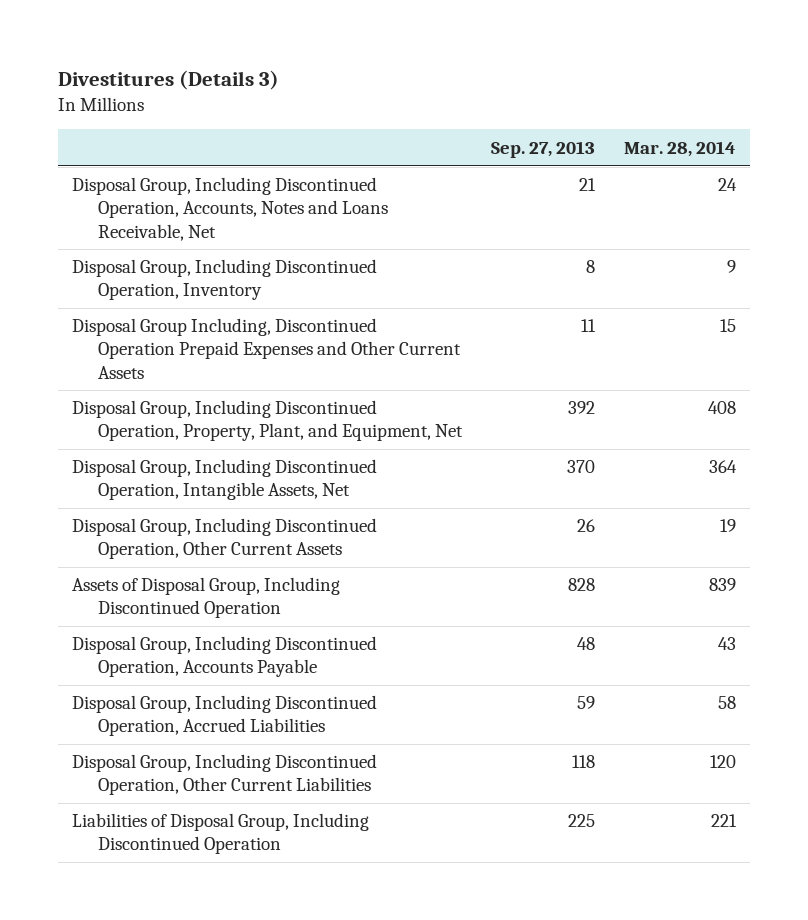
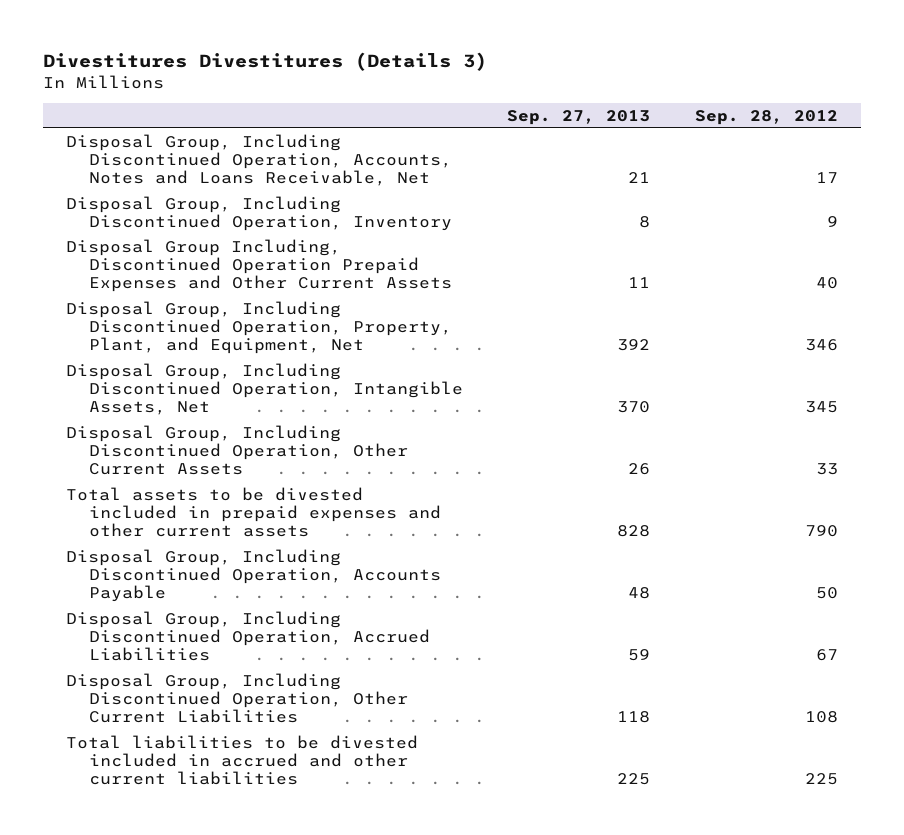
[57,70,279,91] Divestitures (Details 3) -> [43,52,488,72] Divestitures Divestitures (Details 3)
[623,140,736,157] Mar. 28, 2014 -> none
none -> [695,109,839,125] Sep. 28, 2012
[72,577,341,619] Assets of Disposal Group, Including Discontinued Operation -> [65,486,441,538] Total assets to be divested included in prepaid expenses and other current assets
[72,813,370,855] Liabilities of Disposal Group, Including Discontinued Operation -> [65,734,418,786] Total liabilities to be divested included in accrued and other current liabilities

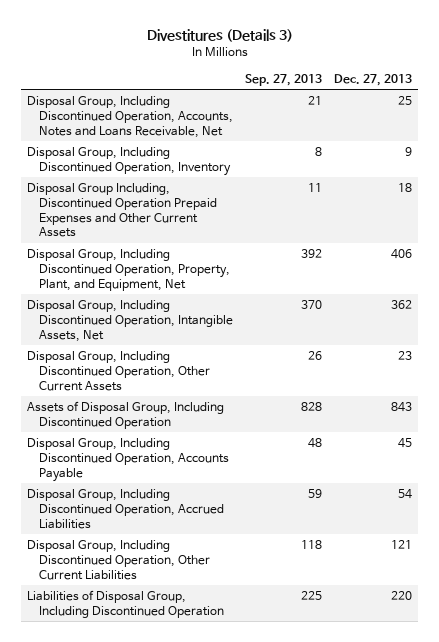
[43,52,488,72] Divestitures Divestitures (Details 3) -> [146,28,293,42] Divestitures (Details 3)
[695,109,839,125] Sep. 28, 2012 -> none
none -> [334,73,413,86] Dec. 27, 2013
[65,486,441,538] Total assets to be divested included in prepaid expenses and other current assets -> [27,400,225,429] Assets of Disposal Group, Including Discontinued Operation
[65,734,418,786] Total liabilities to be divested included in accrued and other current liabilities -> [27,589,224,618] Liabilities of Disposal Group, Including Discontinued Operation

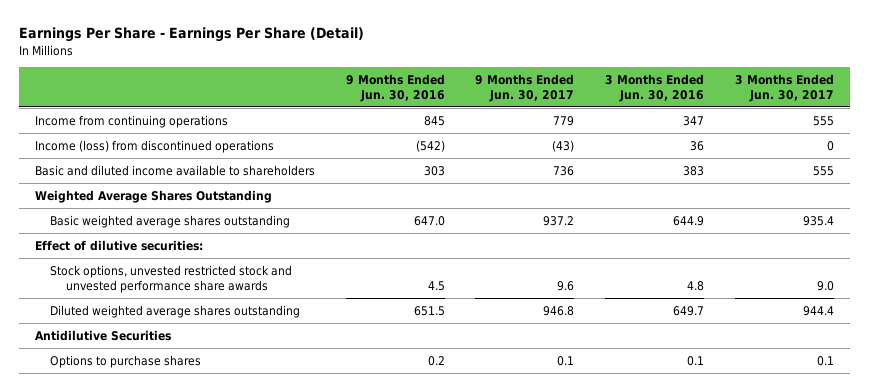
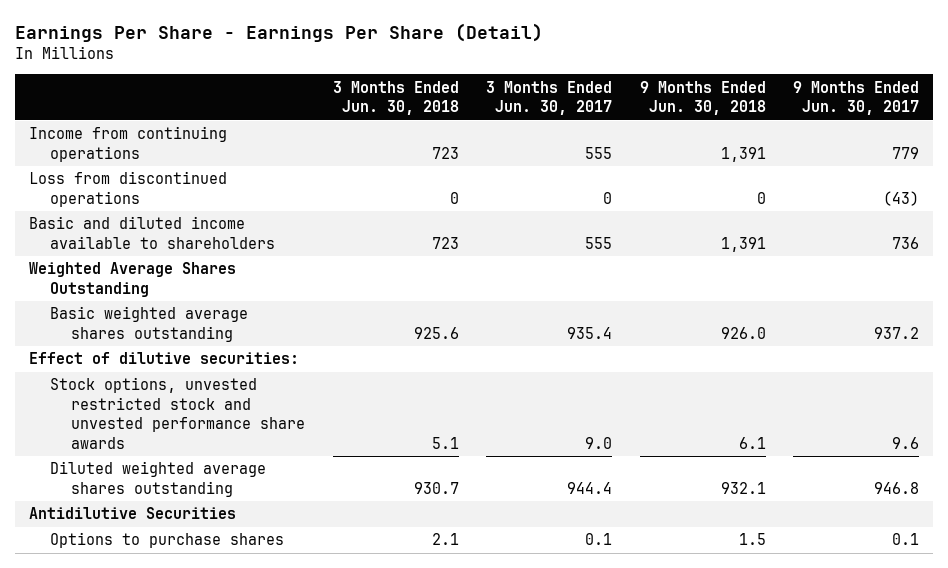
[345,73,445,102] 9 Months Ended Jun. 30, 2016 -> none
[605,73,705,102] 3 Months Ended Jun. 30, 2016 -> none
none -> [332,80,459,116] 3 Months Ended Jun. 30, 2018
none -> [639,80,766,116] 9 Months Ended Jun. 30, 2018
[34,139,274,153] Income (loss) from discontinued operations -> [28,171,227,207] Loss from discontinued operations

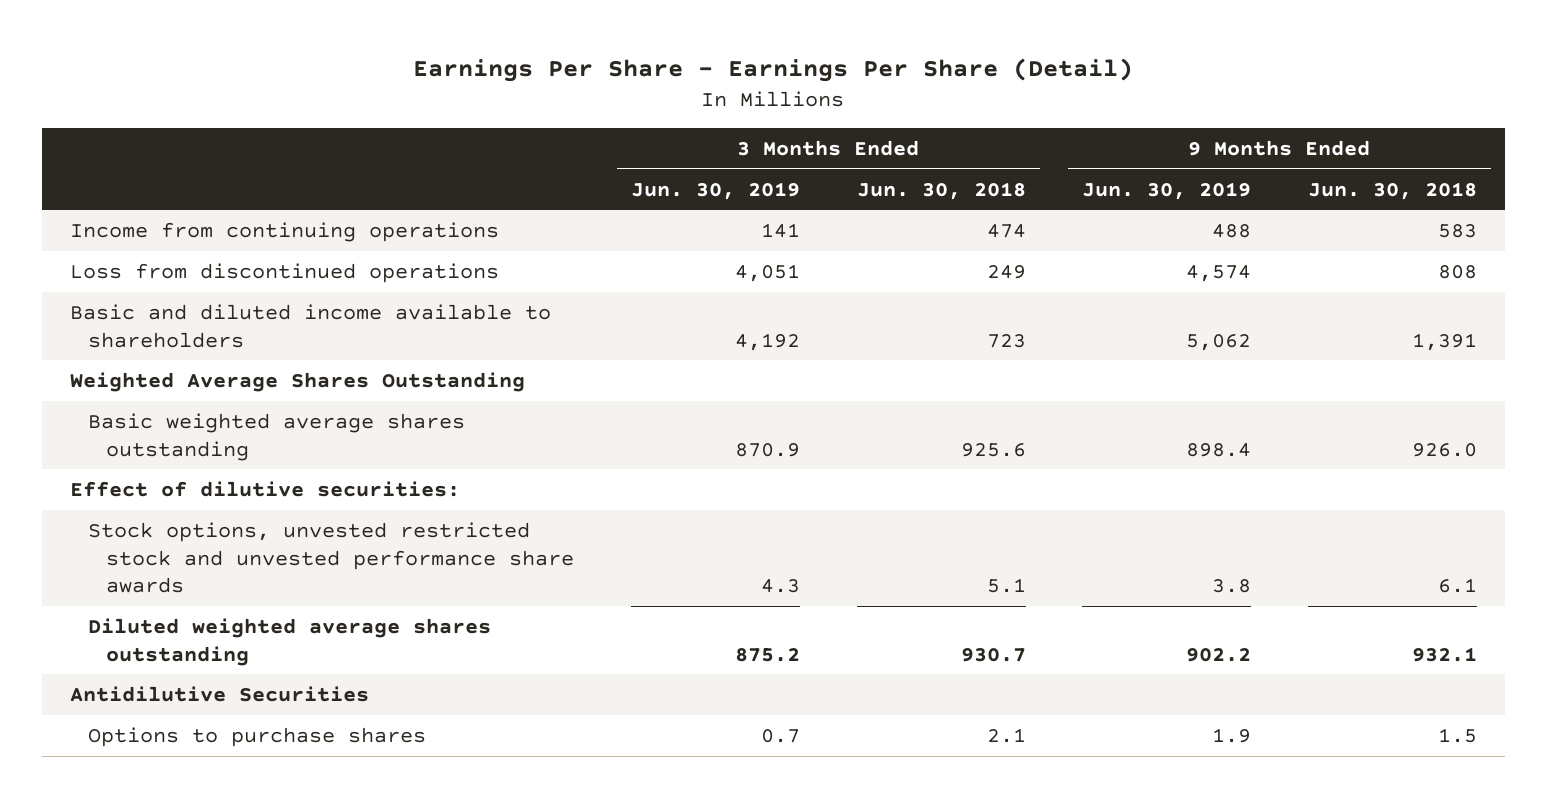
[486,80,613,116] 3 Months Ended Jun. 30, 2017 -> none
[793,80,920,116] 9 Months Ended Jun. 30, 2017 -> none
none -> [630,181,800,200] Jun. 30, 2019
none -> [1082,181,1252,200] Jun. 30, 2019
[431,146,459,159] 723 -> [986,223,1026,238] 474
[720,146,766,162] 1,391 -> [1437,223,1477,238] 583
[449,191,459,204] 0 -> [986,264,1026,279] 249
[756,191,766,204] 0 -> [1437,264,1477,279] 808

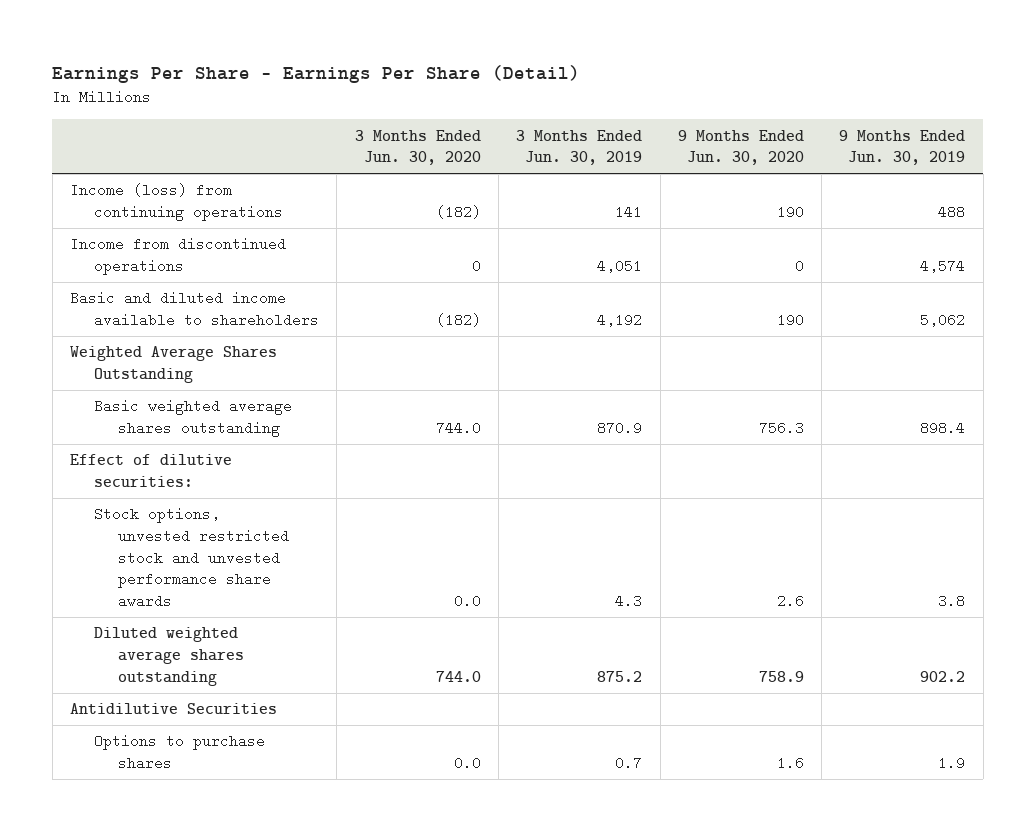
[856,181,1026,200] Jun. 30, 2018 -> none
[1307,181,1477,200] Jun. 30, 2018 -> none
none -> [354,129,481,166] 3 Months Ended Jun. 30, 2020
none -> [677,129,804,166] 9 Months Ended Jun. 30, 2020
[69,221,499,242] Income from continuing operations -> [70,183,284,222] Income (loss) from continuing operations
[69,262,499,283] Loss from discontinued operations -> [70,237,287,276] Income from discontinued operations

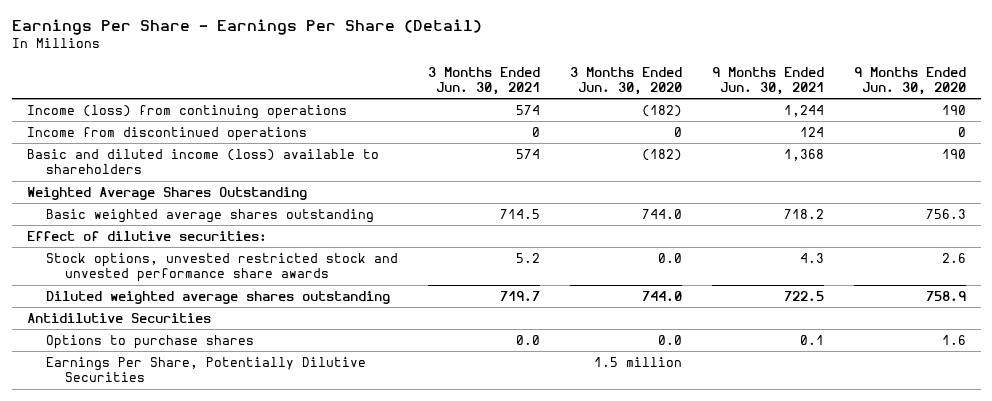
[516,129,643,166] 3 Months Ended Jun. 30, 2019 -> none
[839,129,966,166] 9 Months Ended Jun. 30, 2019 -> none
none -> [427,66,540,95] 3 Months Ended Jun. 30, 2021
none -> [711,66,824,95] 9 Months Ended Jun. 30, 2021
[70,291,320,328] Basic and diluted income available to shareholders -> [26,148,379,175] Basic and diluted income (loss) available to shareholders
none -> [45,356,366,383] Earnings Per Share, Potentially Dilutive Securities

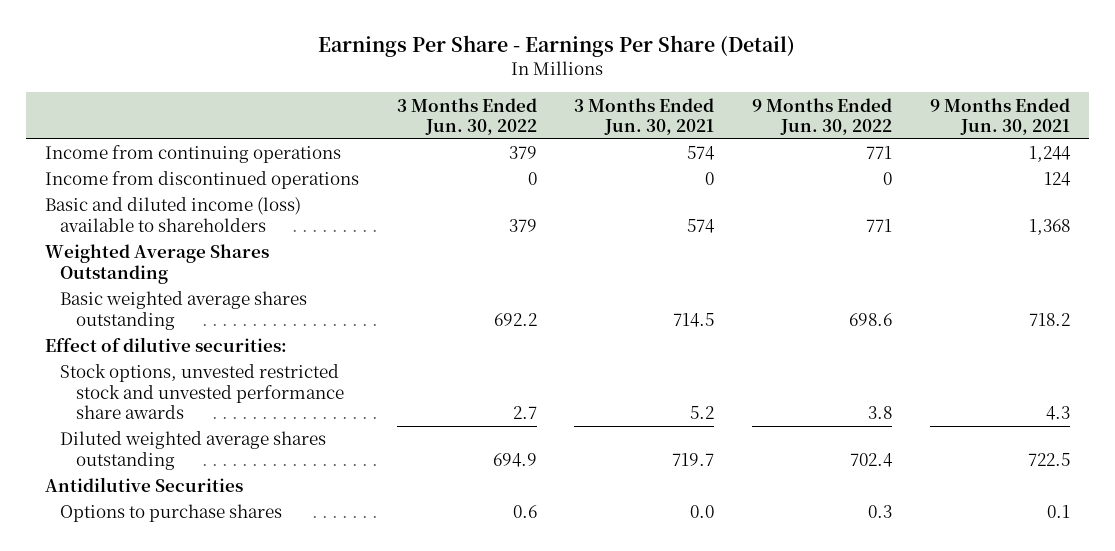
[569,66,682,95] 3 Months Ended Jun. 30, 2020 -> none
[853,66,966,95] 9 Months Ended Jun. 30, 2020 -> none
none -> [396,97,537,136] 3 Months Ended Jun. 30, 2022
none -> [752,97,893,136] 9 Months Ended Jun. 30, 2022
[26,104,347,119] Income (loss) from continuing operations -> [44,145,341,164] Income from continuing operations
[45,356,366,383] Earnings Per Share, Potentially Dilutive Securities -> none

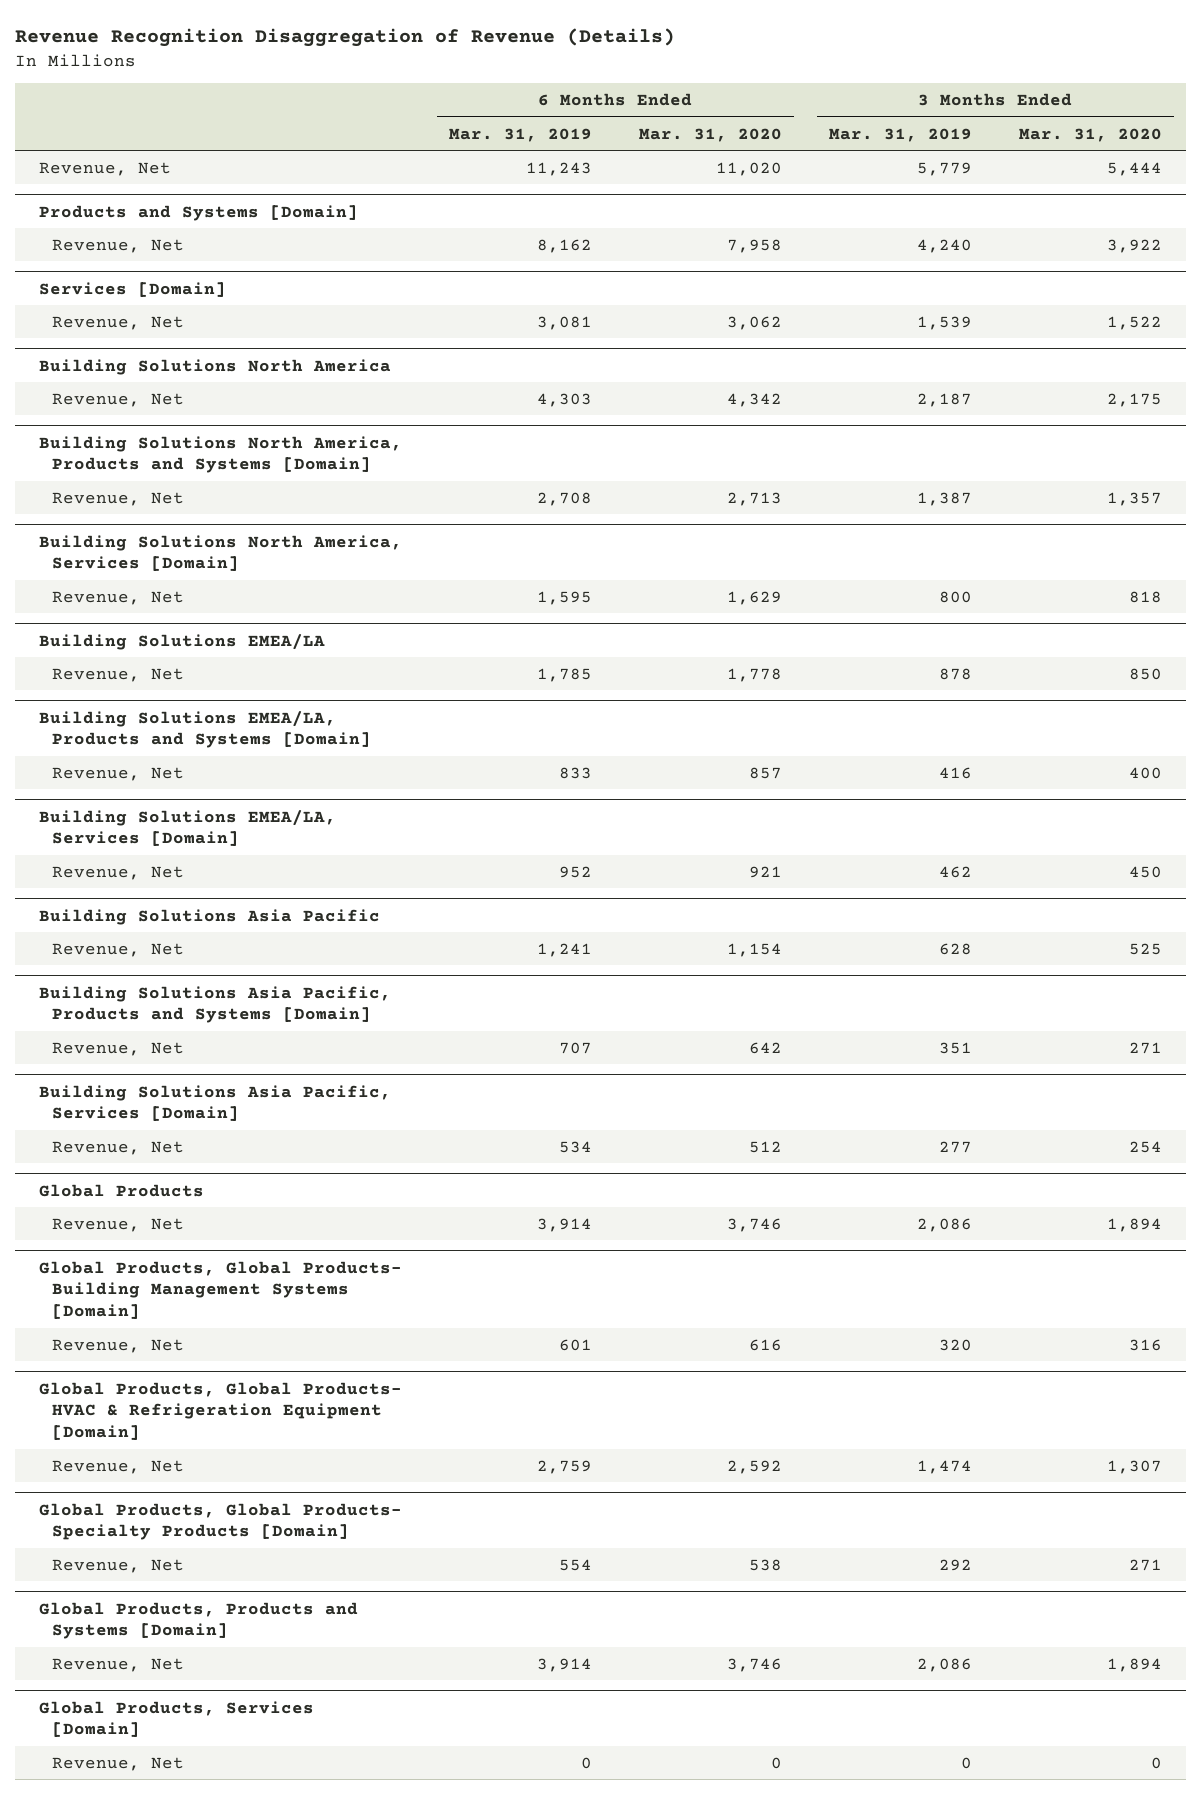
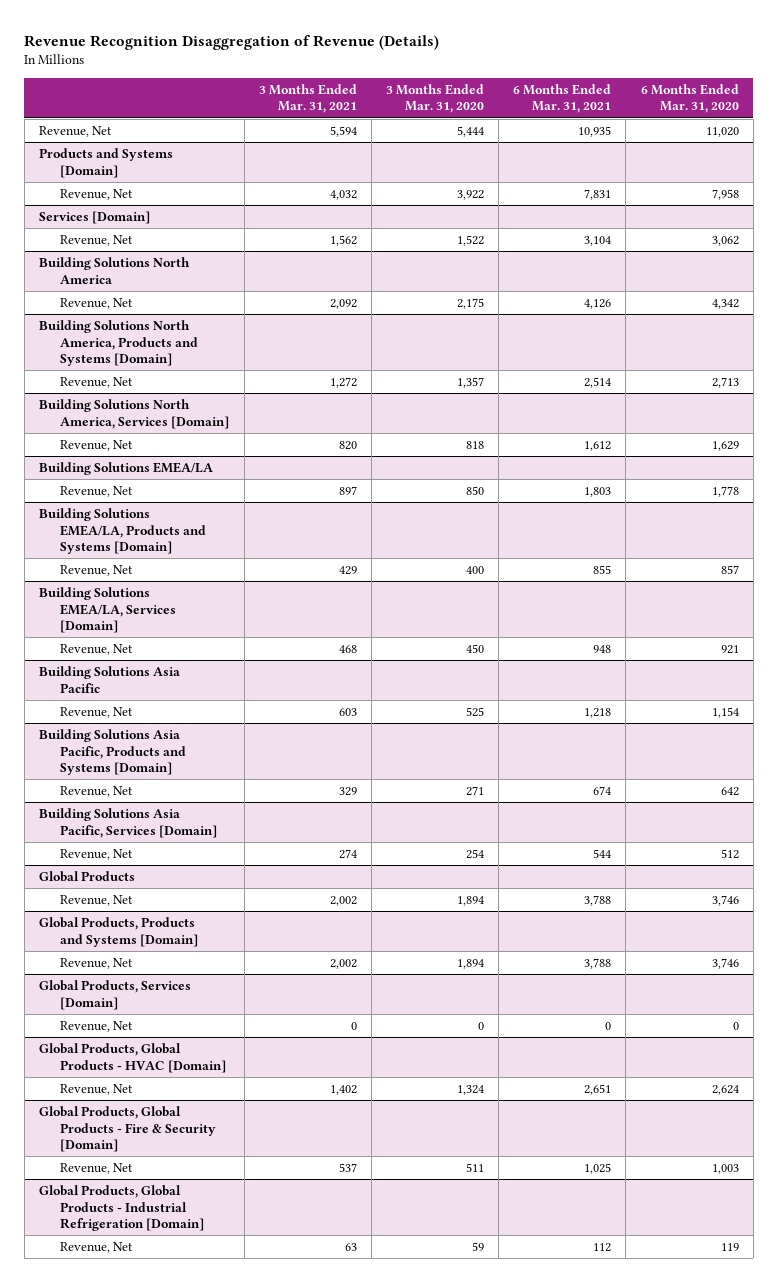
[448,127,592,142] Mar. 31, 2019 -> none
[828,127,972,142] Mar. 31, 2019 -> none
none -> [258,83,357,114] 3 Months Ended Mar. 31, 2021
none -> [513,83,612,114] 6 Months Ended Mar. 31, 2021
[38,1260,402,1319] Global Products, Global Products- Building Management Systems [Domain] -> none
[51,1338,184,1353] Revenue, Net -> none
[38,1381,402,1440] Global Products, Global Products- HVAC & Refrigeration Equipment [Domain] -> none
[51,1459,184,1474] Revenue, Net -> none
[38,1502,402,1541] Global Products, Global Products- Specialty Products [Domain] -> none
[51,1558,184,1573] Revenue, Net -> none
none -> [38,1043,227,1073] Global Products, Global Products - HVAC [Domain]
none -> [60,1084,134,1096] Revenue, Net
none -> [38,1106,217,1153] Global Products, Global Products - Fire & Security [Domain]
none -> [60,1163,134,1175] Revenue, Net
none -> [38,1185,205,1232] Global Products, Global Products - Industrial Refrigeration [Domain]
none -> [60,1242,134,1254] Revenue, Net

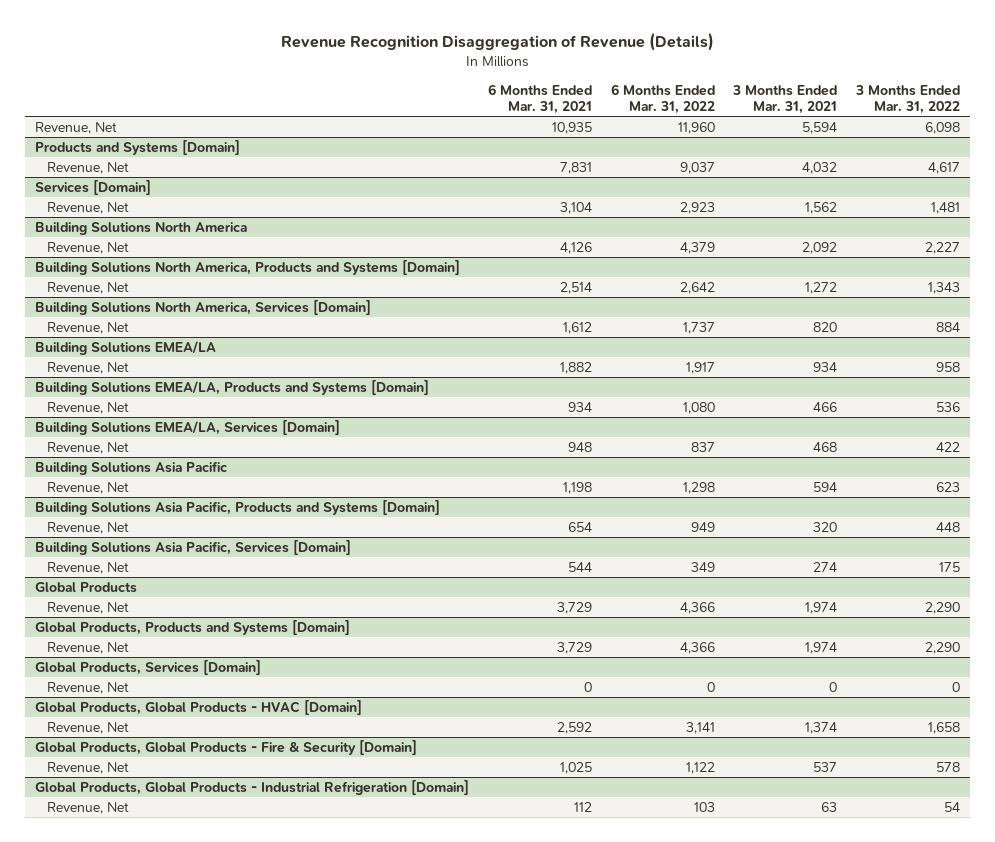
[385,83,484,114] 3 Months Ended Mar. 31, 2020 -> none
[640,83,739,114] 6 Months Ended Mar. 31, 2020 -> none
none -> [610,83,715,115] 6 Months Ended Mar. 31, 2022
none -> [855,84,961,115] 3 Months Ended Mar. 31, 2022
[338,486,357,496] 897 -> [813,361,838,372] 934
[584,487,612,498] 1,803 -> [559,361,592,374] 1,882
[338,566,357,576] 429 -> [813,401,838,412] 466
[593,565,612,575] 855 -> [567,401,592,412] 934
[338,708,357,717] 603 -> [813,481,838,492] 594
[584,708,612,719] 1,218 -> [562,481,592,494] 1,198
[338,787,357,797] 329 -> [813,521,838,532] 320
[593,786,612,796] 674 -> [567,521,592,532] 654
[329,896,357,907] 2,002 -> [805,601,838,614] 1,974
[584,895,612,907] 3,788 -> [556,601,592,614] 3,729
[329,959,357,970] 2,002 -> [805,641,838,654] 1,974
[584,958,612,970] 3,788 -> [556,641,592,654] 3,729
[329,1085,357,1096] 1,402 -> [805,721,838,734] 1,374
[584,1084,612,1096] 2,651 -> [556,721,592,734] 2,592

